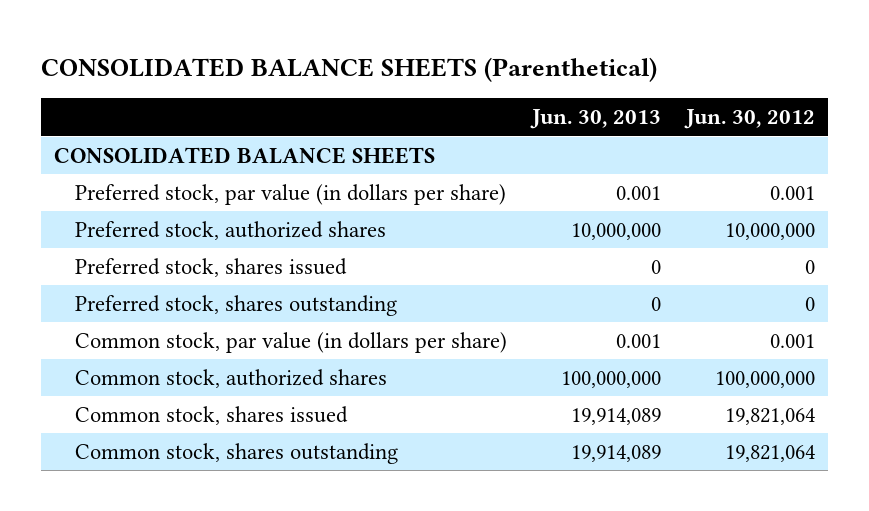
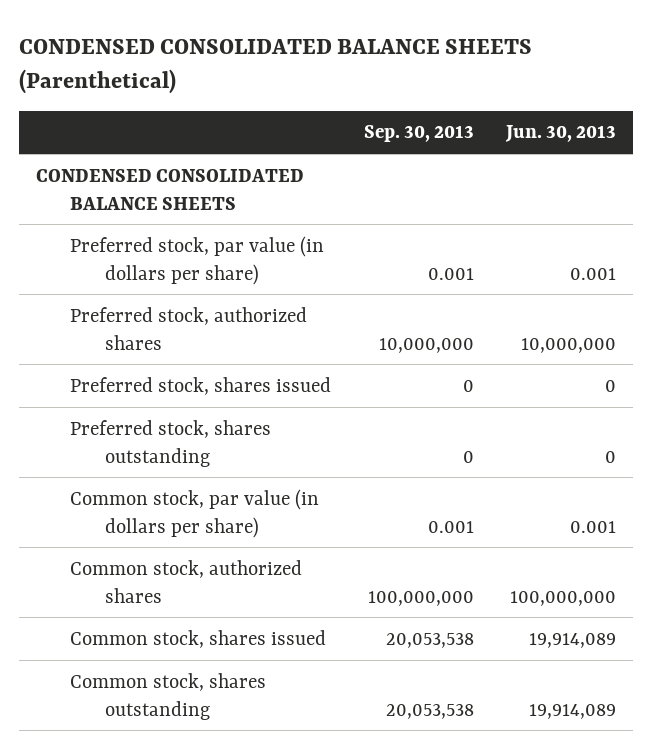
[41,56,658,82] CONSOLIDATED BALANCE SHEETS (Parenthetical) -> [19,38,533,95] CONDENSED CONSOLIDATED BALANCE SHEETS (Parenthetical)
[684,109,816,130] Jun. 30, 2012 -> none
none -> [363,125,474,143] Sep. 30, 2013
[53,146,435,164] CONSOLIDATED BALANCE SHEETS -> [35,168,304,210] CONDENSED CONSOLIDATED BALANCE SHEETS

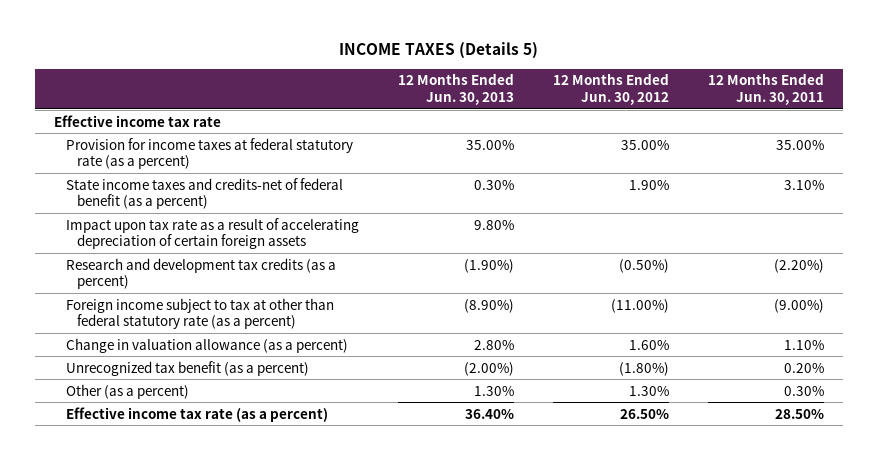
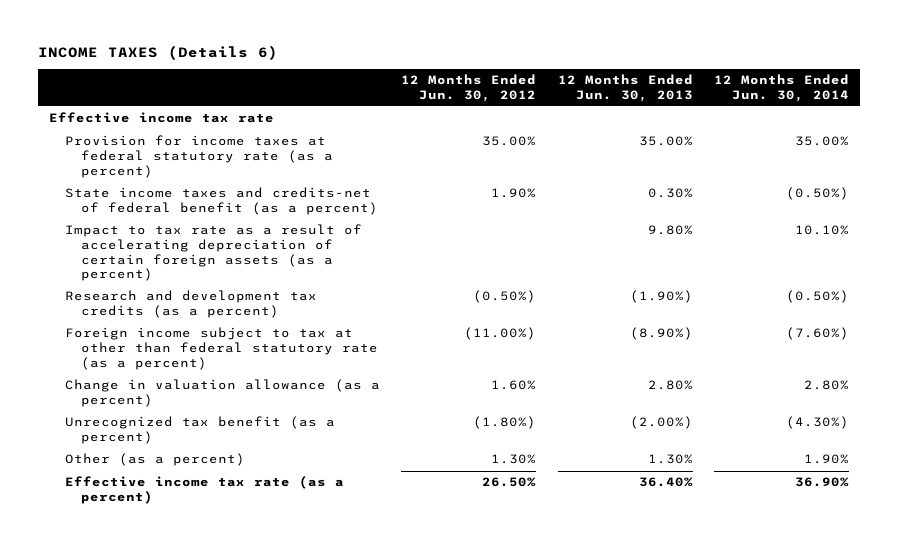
[339,42,539,60] INCOME TAXES (Details 5) -> [38,44,279,60] INCOME TAXES (Details 6)
[707,73,824,105] 12 Months Ended Jun. 30, 2011 -> none
none -> [714,74,850,102] 12 Months Ended Jun. 30, 2014
[65,217,359,249] Impact upon tax rate as a result of accelerating depreciation of certain foreign assets -> [65,224,363,282] Impact to tax rate as a result of accelerating depreciation of certain foreign assets (as a percent)

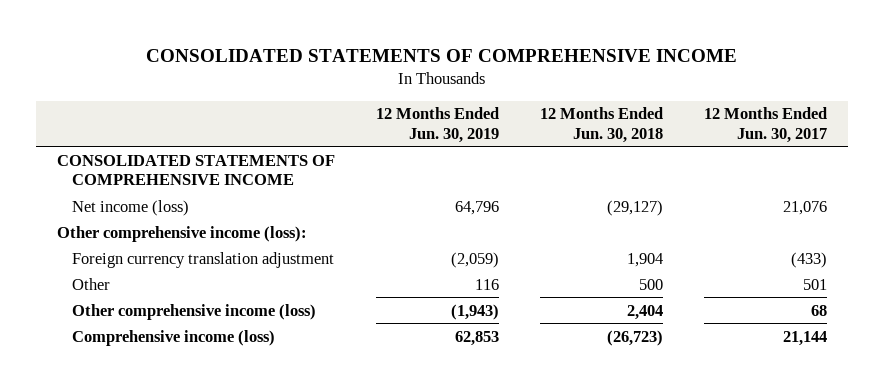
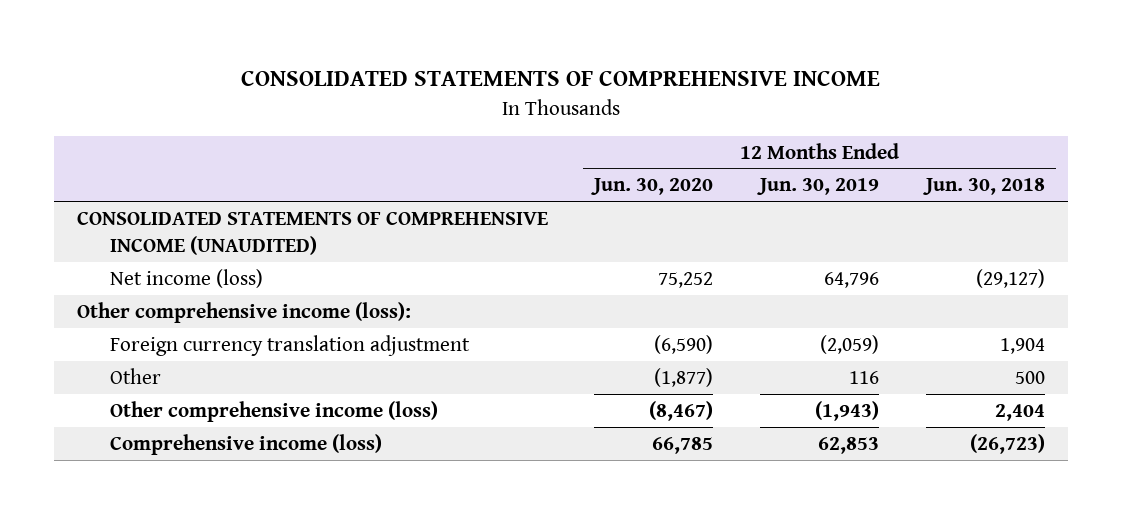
[704,107,828,143] 12 Months Ended Jun. 30, 2017 -> none
none -> [591,178,714,196] Jun. 30, 2020
[56,154,335,185] CONSOLIDATED STATEMENTS OF COMPREHENSIVE INCOME -> [76,211,548,256] CONSOLIDATED STATEMENTS OF COMPREHENSIVE INCOME (UNAUDITED)

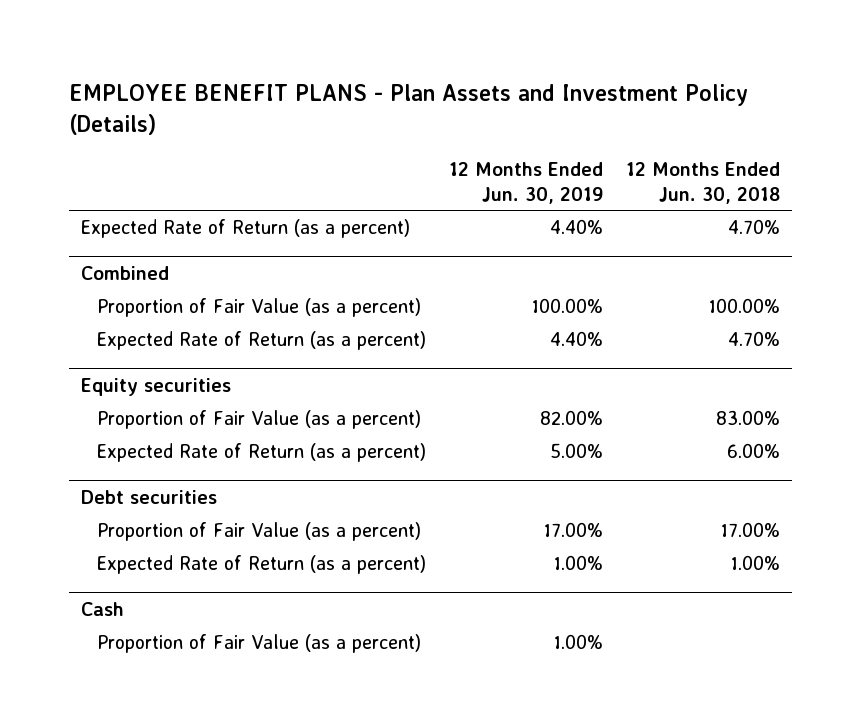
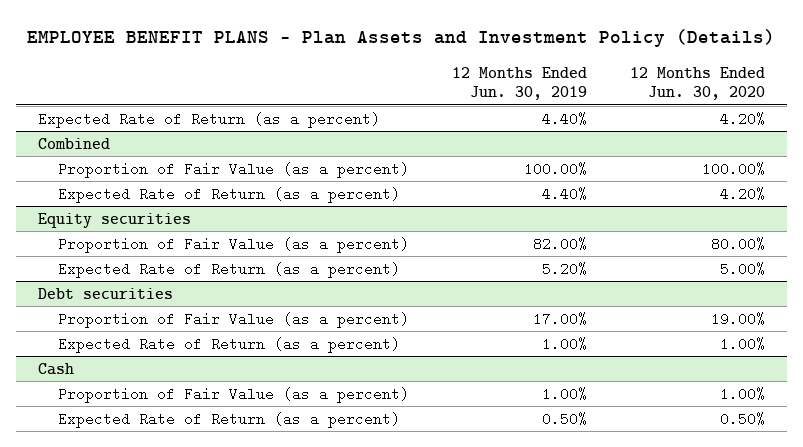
[626,161,781,204] 12 Months Ended Jun. 30, 2018 -> none
none -> [630,66,766,101] 12 Months Ended Jun. 30, 2020
[549,443,603,459] 5.00% -> [542,261,588,276] 5.20%
none -> [58,411,401,428] Expected Rate of Return (as a percent)

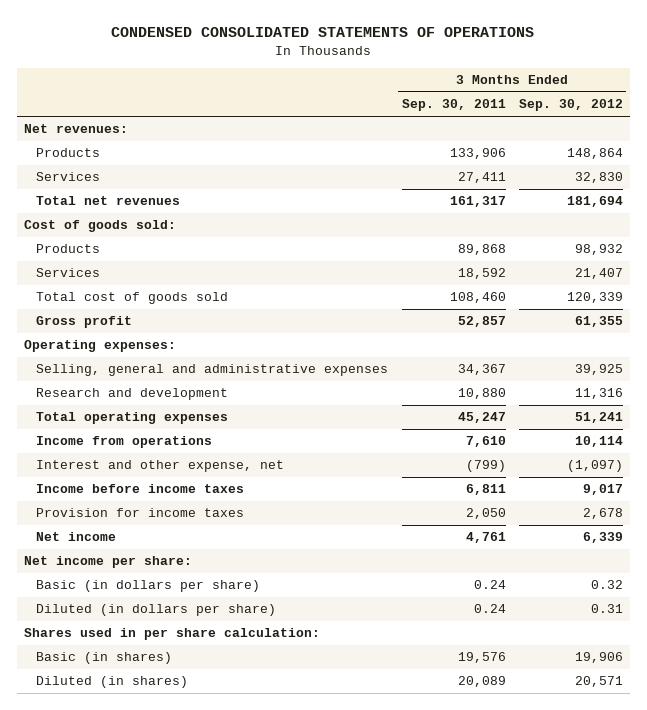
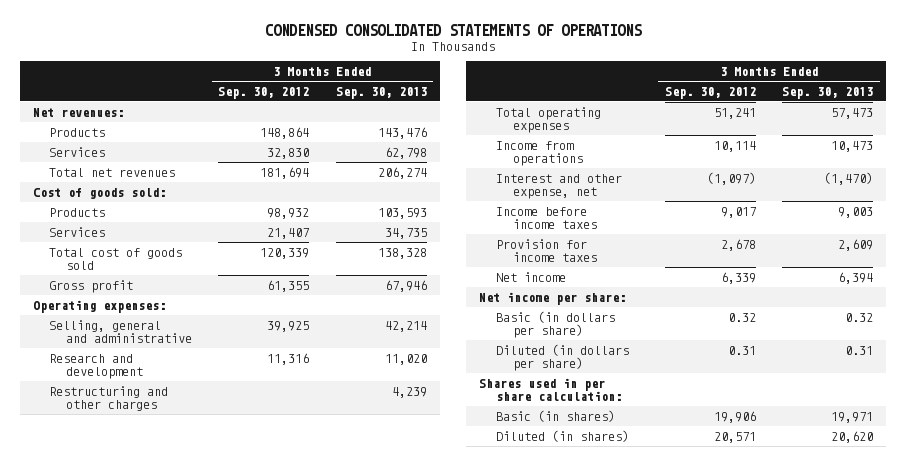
[401,99,506,112] Sep. 30, 2011 -> none
none -> [335,86,427,99] Sep. 30, 2013
[36,364,389,377] Selling, general and administrative expenses -> [49,319,192,343] Selling, general and administrative
none -> [49,385,169,411] Restructuring and other charges

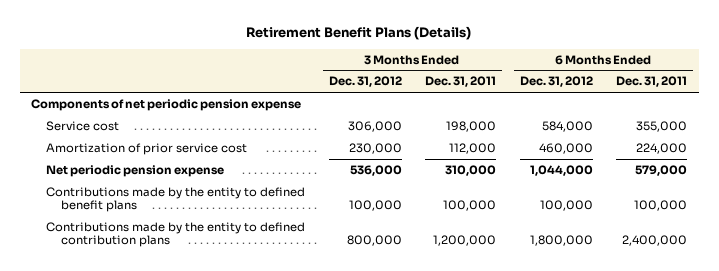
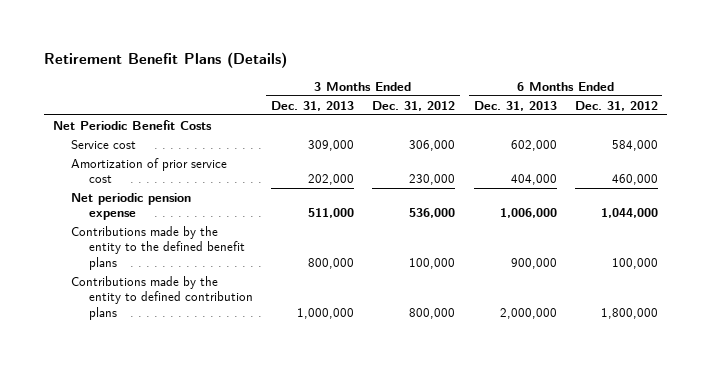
[425,76,497,88] Dec. 31, 2011 -> none
[616,76,688,88] Dec. 31, 2011 -> none
none -> [271,100,355,111] Dec. 31, 2013
none -> [473,100,557,111] Dec. 31, 2013
[31,99,302,112] Components of net periodic pension expense -> [52,120,212,131] Net Periodic Benefit Costs
[46,187,306,213] Contributions made by the entity to defined benefit plans -> [70,226,245,270] Contributions made by the entity to the defined benefit plans

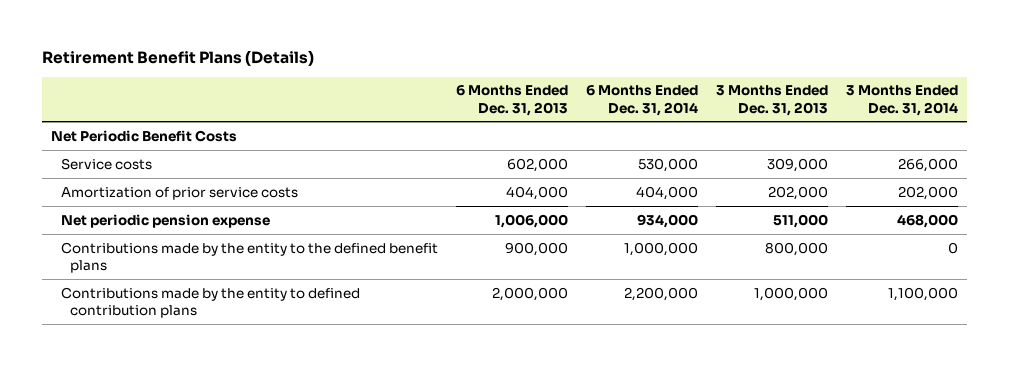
[372,100,456,111] Dec. 31, 2012 -> none
[574,100,658,111] Dec. 31, 2012 -> none
none -> [585,85,698,116] 6 Months Ended Dec. 31, 2014
none -> [845,85,958,116] 3 Months Ended Dec. 31, 2014
[70,140,136,150] Service cost -> [60,157,152,170] Service costs
[70,158,227,184] Amortization of prior service cost -> [60,186,298,200] Amortization of prior service costs

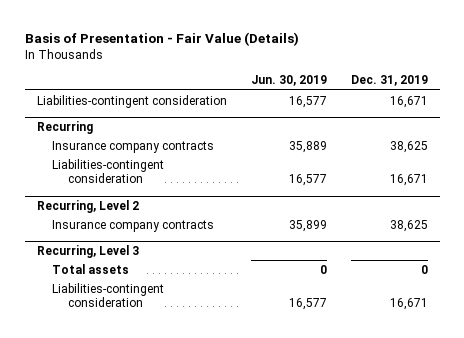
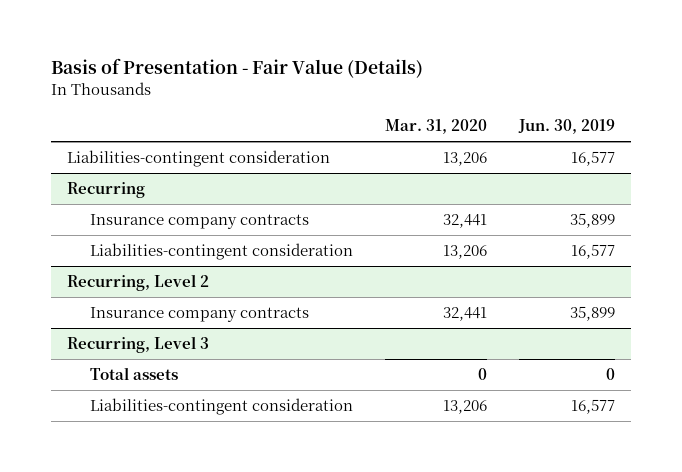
[350,75,428,87] Dec. 31, 2019 -> none
none -> [384,118,487,134] Mar. 31, 2020
[288,140,327,153] 35,889 -> [570,213,616,229] 35,899

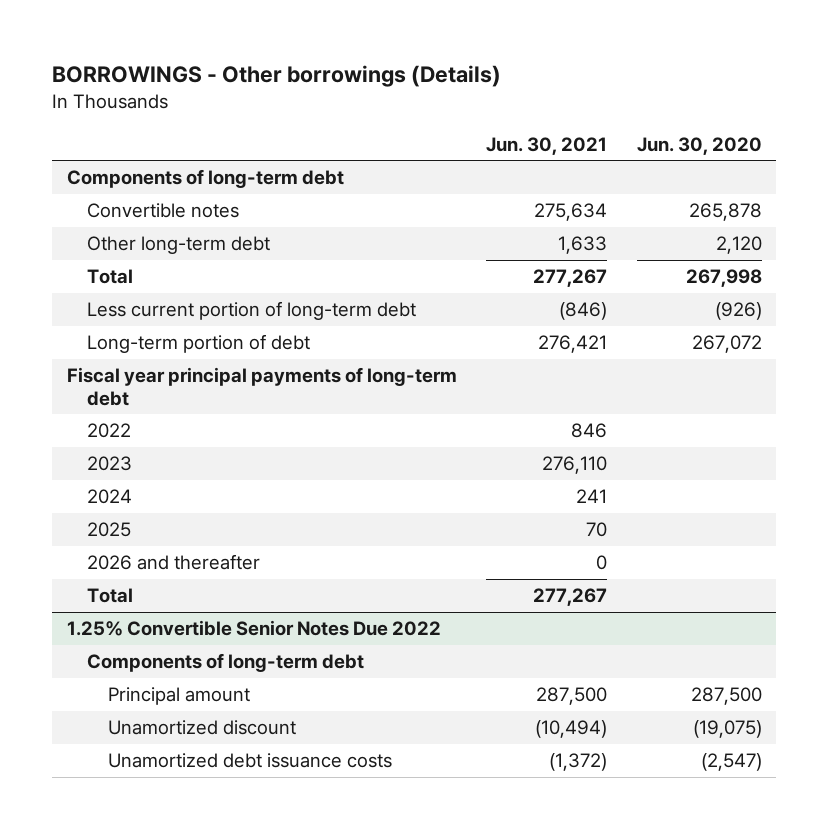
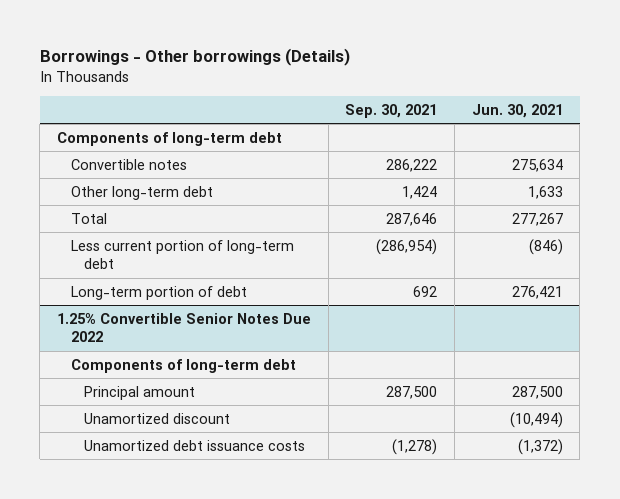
[52,65,502,88] BORROWINGS - Other borrowings (Details) -> [39,48,350,67] Borrowings - Other borrowings (Details)
[636,136,762,155] Jun. 30, 2020 -> none
none -> [345,103,438,118] Sep. 30, 2021
[66,367,457,406] Fiscal year principal payments of long-term debt -> none
[87,423,132,439] 2022 -> none
[87,456,133,472] 2023 -> none
[87,489,133,505] 2024 -> none
[87,522,132,538] 2025 -> none
[87,554,261,571] 2026 and thereafter -> none
[87,588,134,604] Total -> none

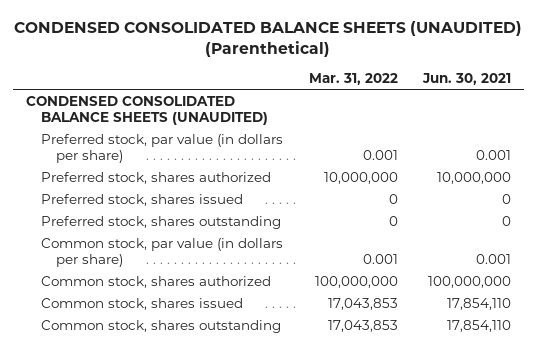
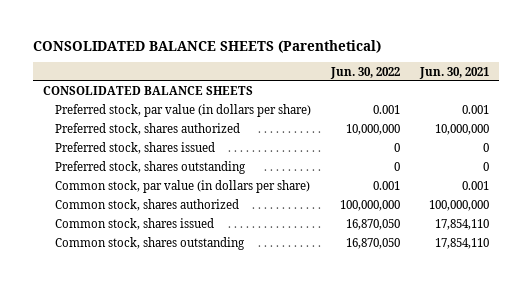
[14,21,523,58] CONDENSED CONSOLIDATED BALANCE SHEETS (UNAUDITED) (Parenthetical) -> [32,39,381,53] CONSOLIDATED BALANCE SHEETS (Parenthetical)
[308,72,398,85] Mar. 31, 2022 -> none
none -> [330,66,401,79] Jun. 30, 2022
[25,95,268,125] CONDENSED CONSOLIDATED BALANCE SHEETS (UNAUDITED) -> [42,86,253,96] CONSOLIDATED BALANCE SHEETS

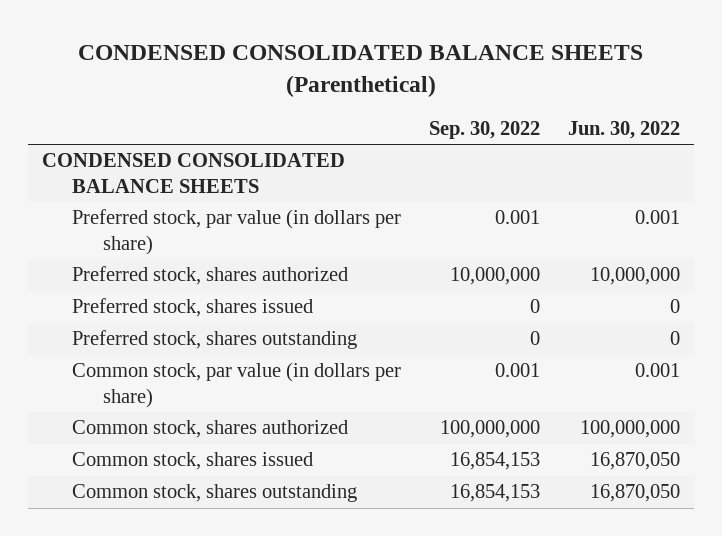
[32,39,381,53] CONSOLIDATED BALANCE SHEETS (Parenthetical) -> [78,45,644,98] CONDENSED CONSOLIDATED BALANCE SHEETS (Parenthetical)
[419,66,490,79] Jun. 30, 2021 -> none
none -> [429,121,541,140] Sep. 30, 2022
[42,86,253,96] CONSOLIDATED BALANCE SHEETS -> [42,153,346,194] CONDENSED CONSOLIDATED BALANCE SHEETS

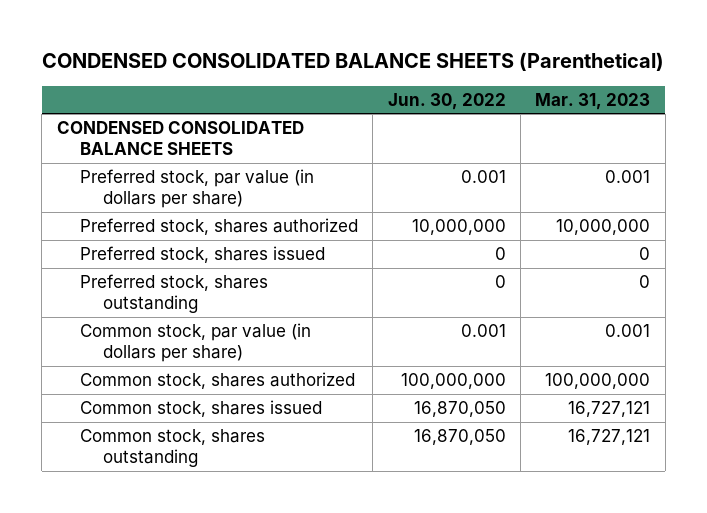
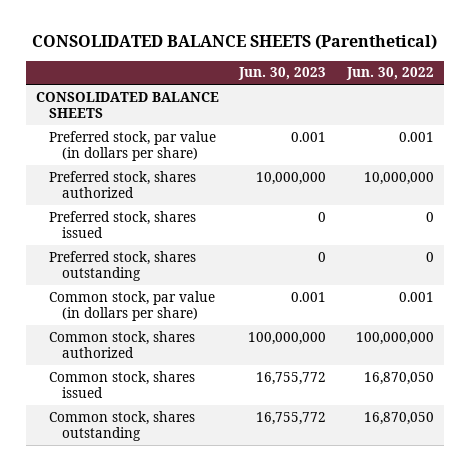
[42,52,665,72] CONDENSED CONSOLIDATED BALANCE SHEETS (Parenthetical) -> [31,33,437,50] CONSOLIDATED BALANCE SHEETS (Parenthetical)
[535,92,651,110] Mar. 31, 2023 -> none
none -> [238,67,327,81] Jun. 30, 2023
[56,121,304,156] CONDENSED CONSOLIDATED BALANCE SHEETS -> [35,91,219,119] CONSOLIDATED BALANCE SHEETS

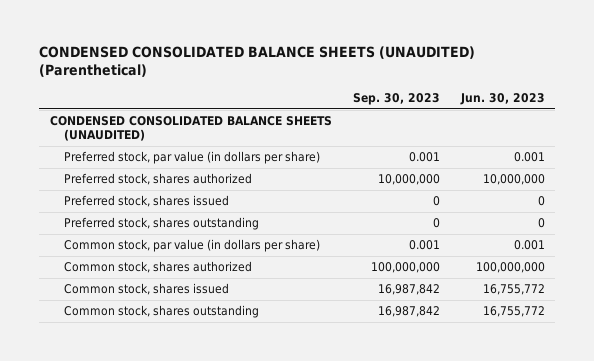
[31,33,437,50] CONSOLIDATED BALANCE SHEETS (Parenthetical) -> [39,46,476,78] CONDENSED CONSOLIDATED BALANCE SHEETS (UNAUDITED) (Parenthetical)
[346,67,435,81] Jun. 30, 2022 -> none
none -> [352,93,440,106] Sep. 30, 2023
[35,91,219,119] CONSOLIDATED BALANCE SHEETS -> [49,116,332,142] CONDENSED CONSOLIDATED BALANCE SHEETS (UNAUDITED)

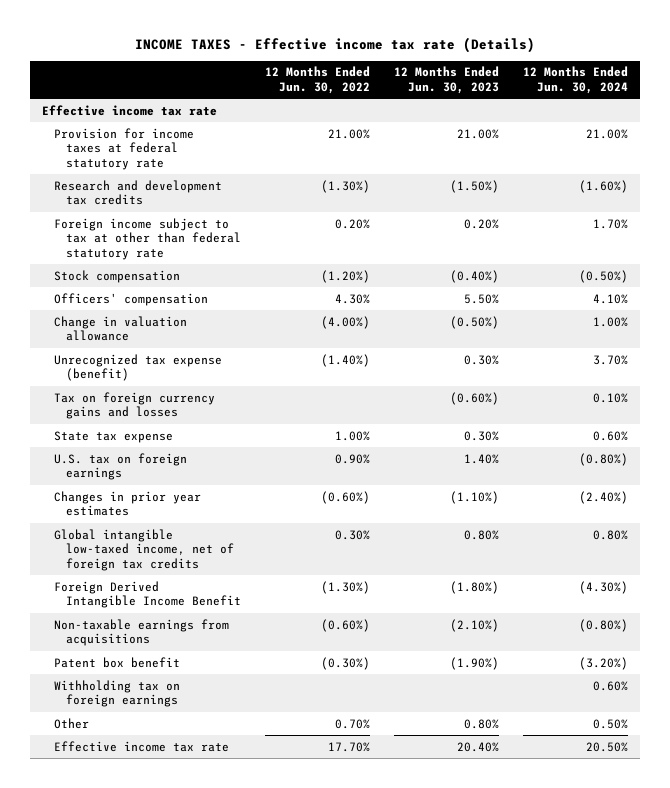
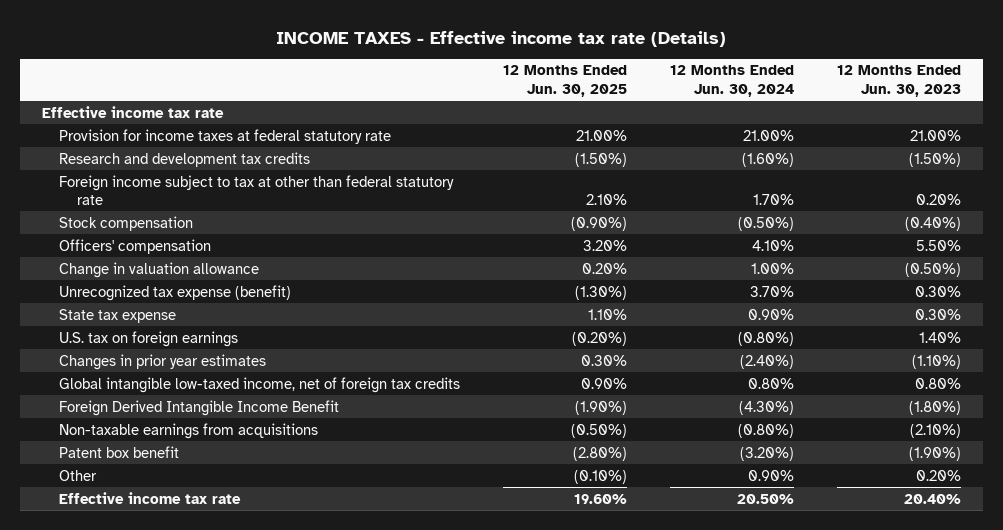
[265,66,371,95] 12 Months Ended Jun. 30, 2022 -> none
none -> [503,65,628,97] 12 Months Ended Jun. 30, 2025
[54,391,216,420] Tax on foreign currency gains and losses -> none
[593,430,629,441] 0.60% -> [748,308,795,320] 0.90%
[54,679,181,708] Withholding tax on foreign earnings -> none
[464,718,500,729] 0.80% -> [916,469,962,481] 0.20%
[593,718,629,729] 0.50% -> [748,469,795,481] 0.90%

